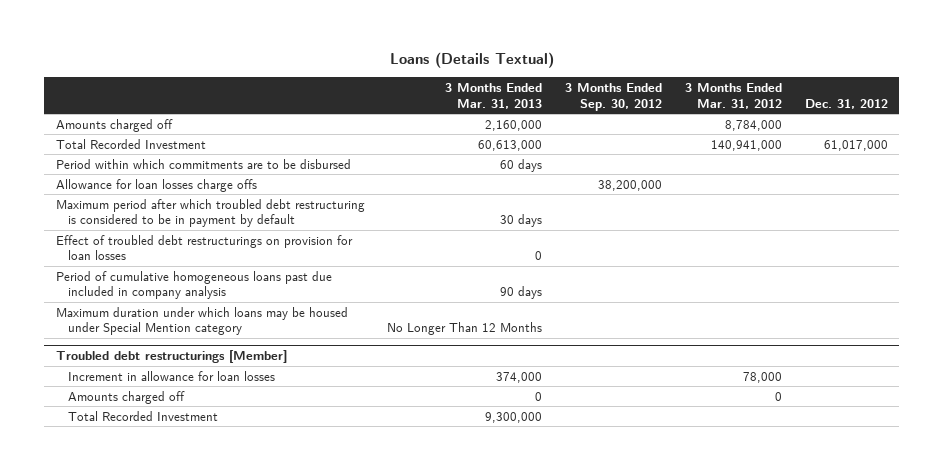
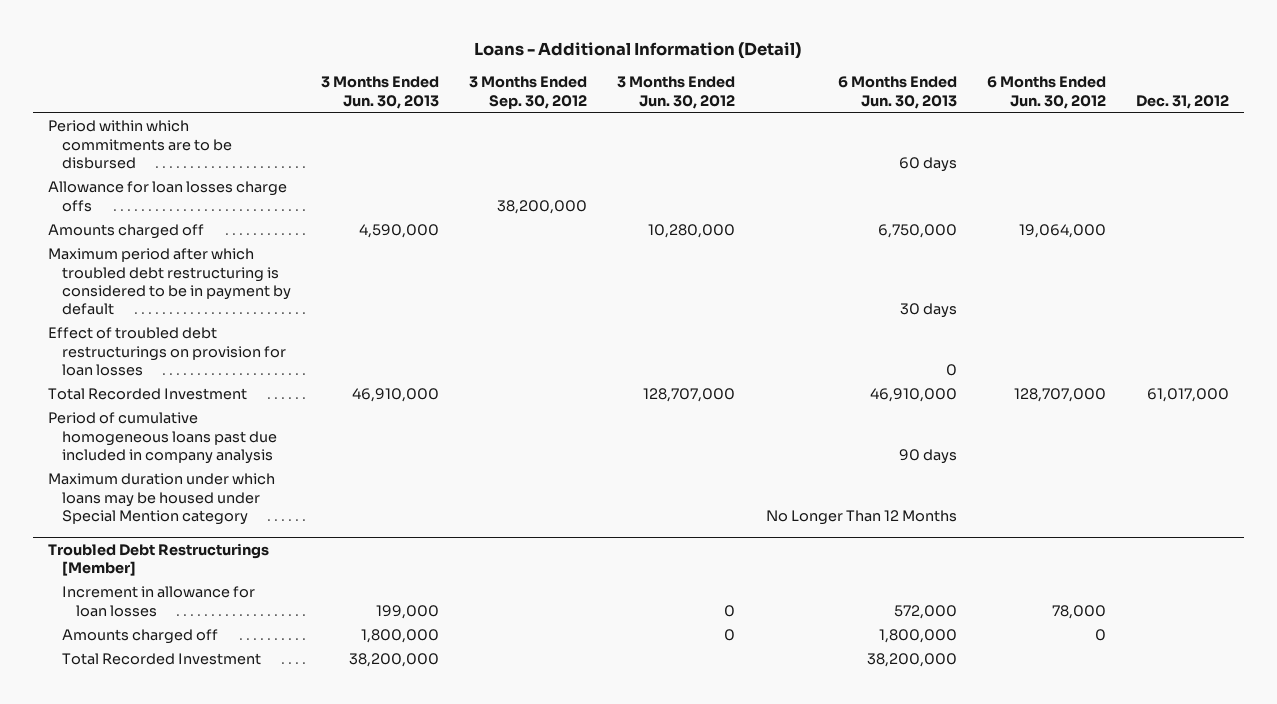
[389,52,554,69] Loans (Details Textual) -> [474,42,802,60] Loans - Additional Information (Detail)
[445,83,543,109] 3 Months Ended Mar. 31, 2013 -> none
[684,83,782,109] 3 Months Ended Mar. 31, 2012 -> none
none -> [321,76,440,109] 3 Months Ended Jun. 30, 2013
none -> [617,76,736,109] 3 Months Ended Jun. 30, 2012
none -> [837,76,957,109] 6 Months Ended Jun. 30, 2013
none -> [986,76,1106,109] 6 Months Ended Jun. 30, 2012
[55,118,173,132] Amounts charged off -> [48,224,205,240] Amounts charged off
[55,138,206,149] Total Recorded Investment -> [48,388,248,401] Total Recorded Investment
[55,350,287,364] Troubled debt restructurings [Member] -> [48,542,270,576] Troubled Debt Restructurings [Member]

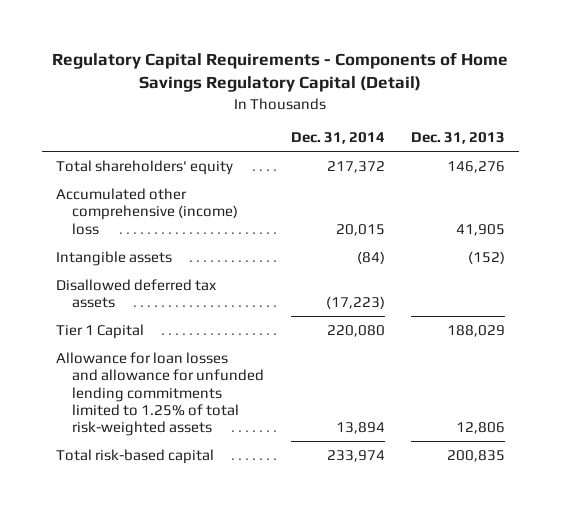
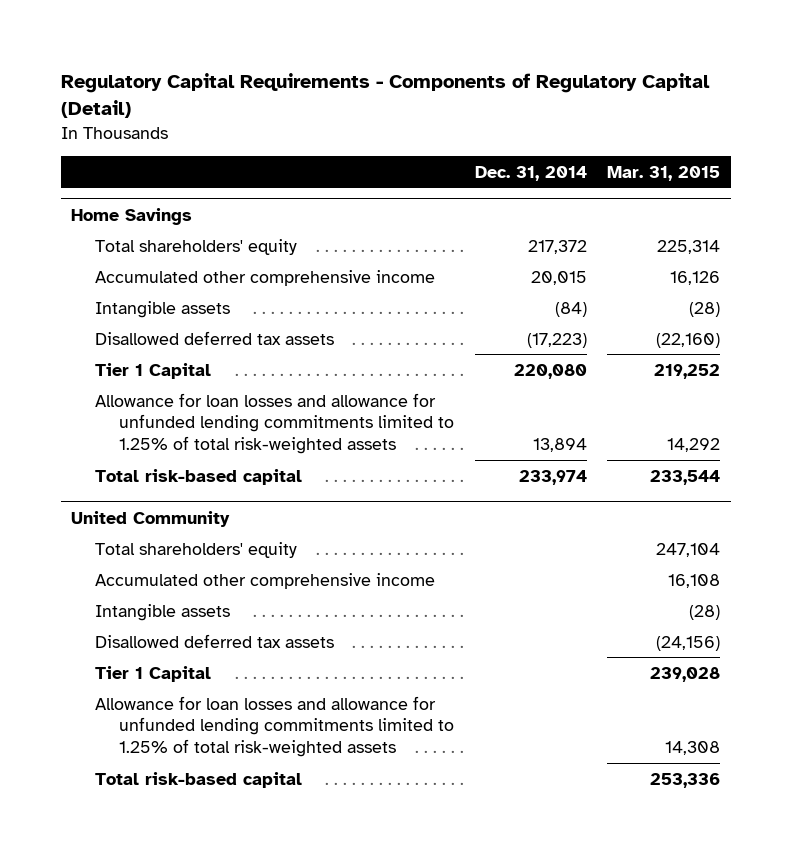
[52,52,509,93] Regulatory Capital Requirements - Components of Home Savings Regulatory Capital (Detail) -> [60,72,710,118] Regulatory Capital Requirements - Components of Regulatory Capital (Detail)
[411,132,506,145] Dec. 31, 2013 -> none
none -> [607,165,721,181] Mar. 31, 2015
none -> [71,207,193,225] Home Savings
[55,187,238,235] Accumulated other comprehensive (income) loss -> [94,269,435,286] Accumulated other comprehensive income
none -> [71,510,231,527] United Community
none -> [94,541,297,558] Total shareholders' equity
none -> [94,572,435,589] Accumulated other comprehensive income
none -> [94,603,230,621] Intangible assets
none -> [94,633,334,648] Disallowed deferred tax assets
none -> [94,665,211,682] Tier 1 Capital
none -> [94,695,454,758] Allowance for loan losses and allowance for unfunded lending commitments limited to 1.25% of total risk-weighted assets
none -> [94,771,302,788] Total risk-based capital

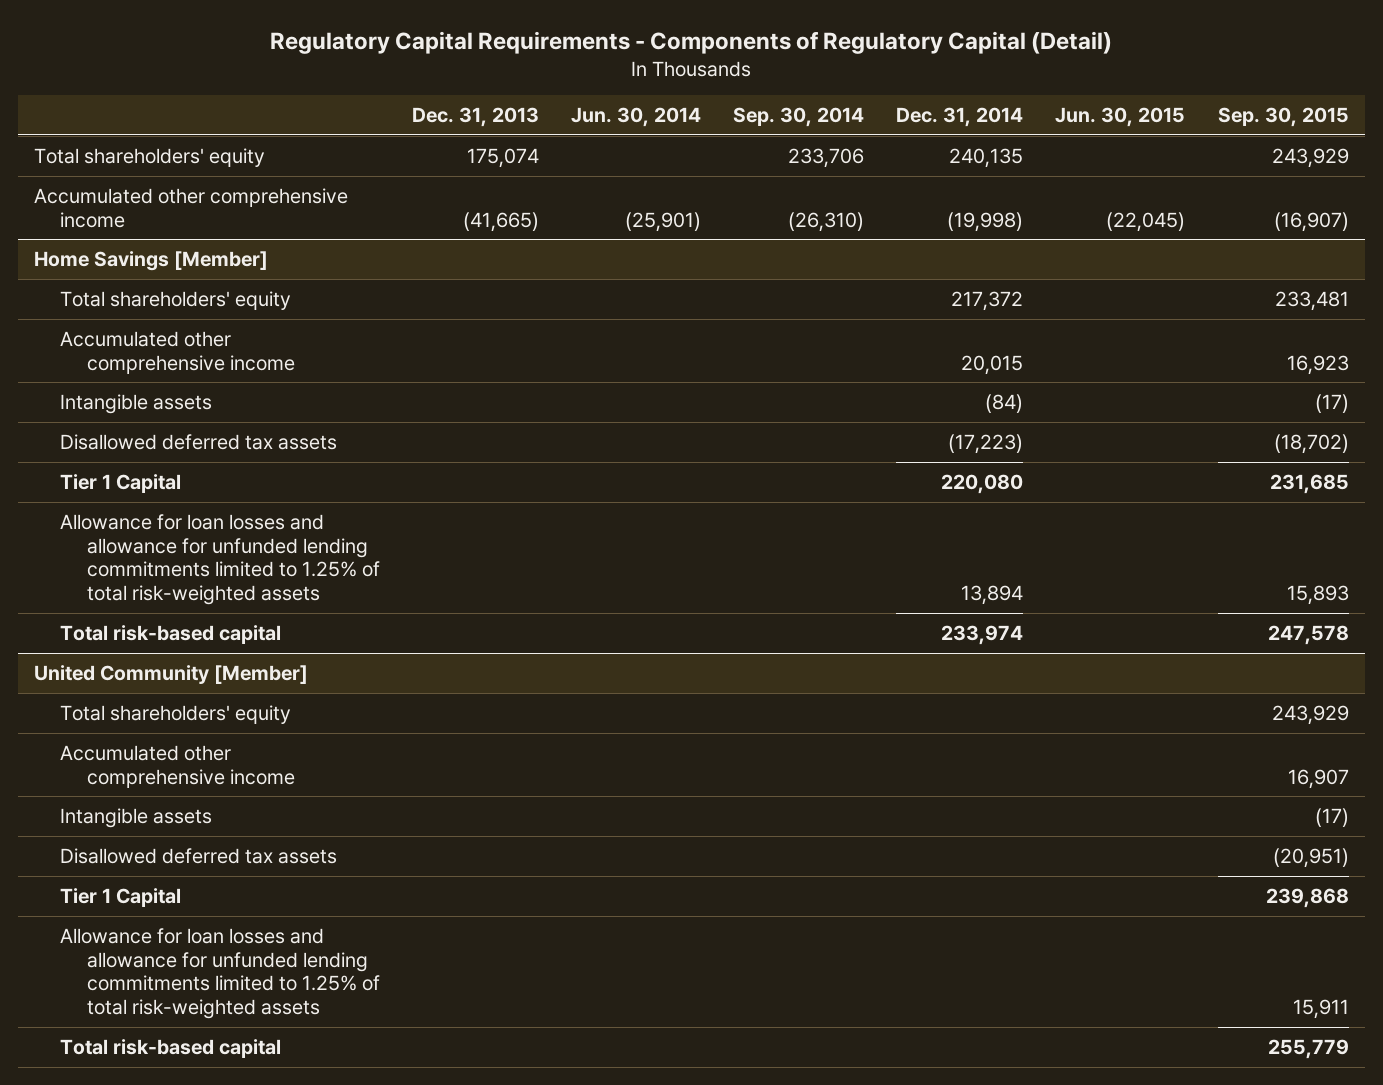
[607,165,721,181] Mar. 31, 2015 -> none
none -> [411,107,539,128] Dec. 31, 2013
none -> [571,107,702,128] Jun. 30, 2014
none -> [733,107,865,128] Sep. 30, 2014
none -> [1055,107,1186,128] Jun. 30, 2015
none -> [1217,107,1349,128] Sep. 30, 2015
none -> [34,147,266,167] Total shareholders' equity
none -> [34,187,349,228] Accumulated other comprehensive income
[71,207,193,225] Home Savings -> [34,250,269,271] Home Savings [Member]
[71,510,231,527] United Community -> [34,664,309,684] United Community [Member]

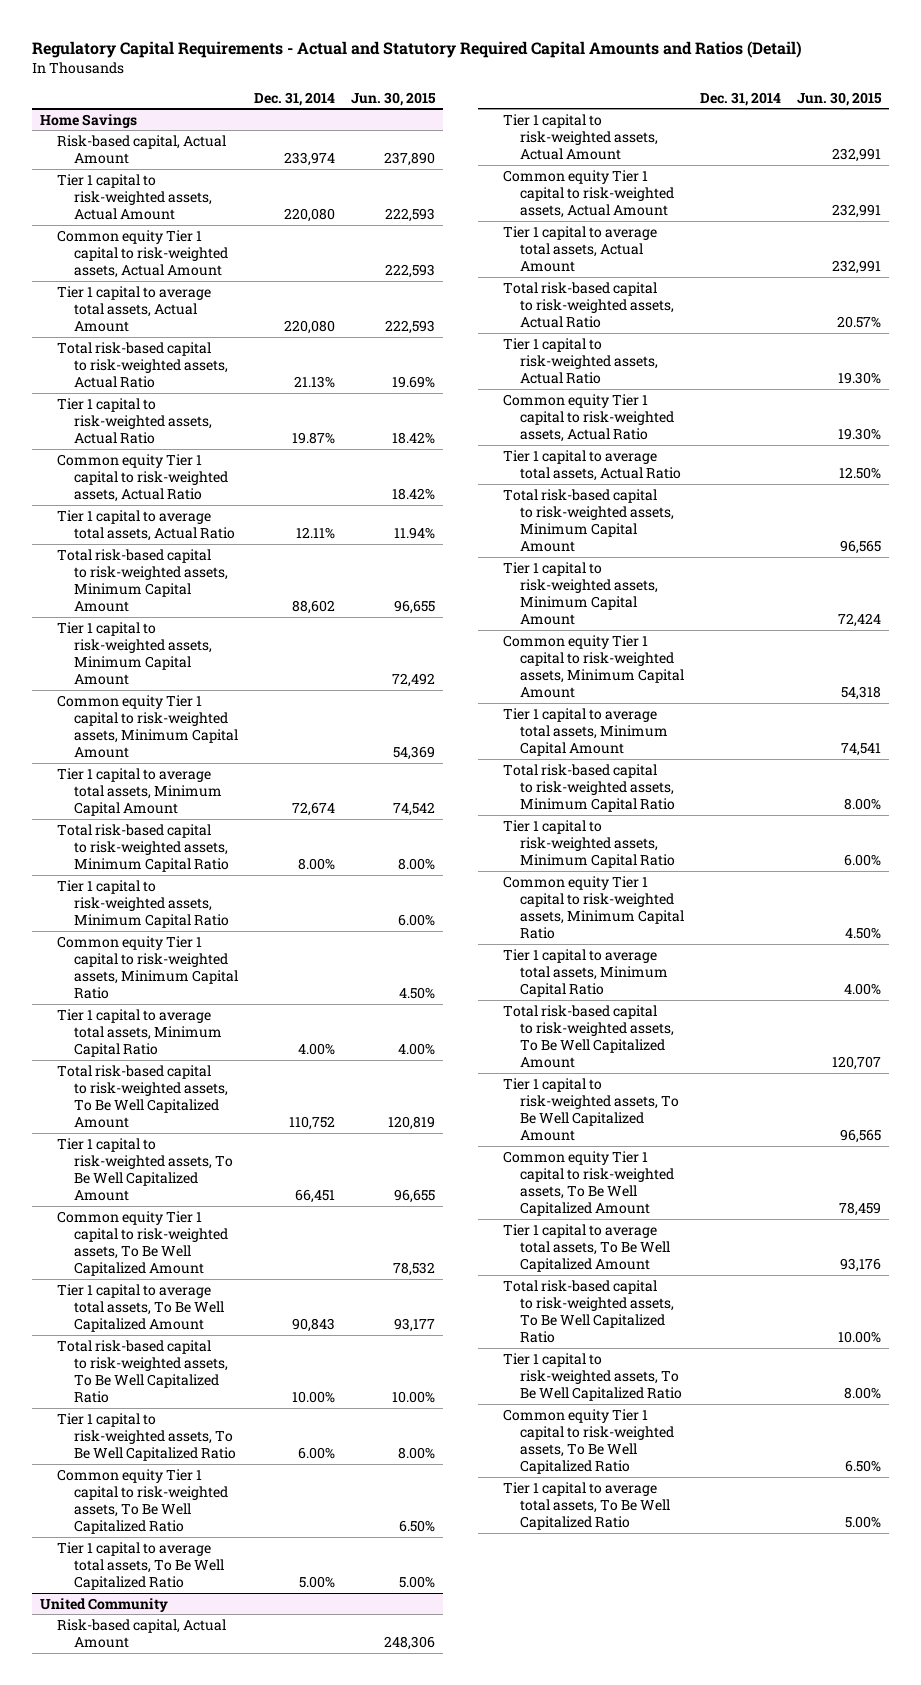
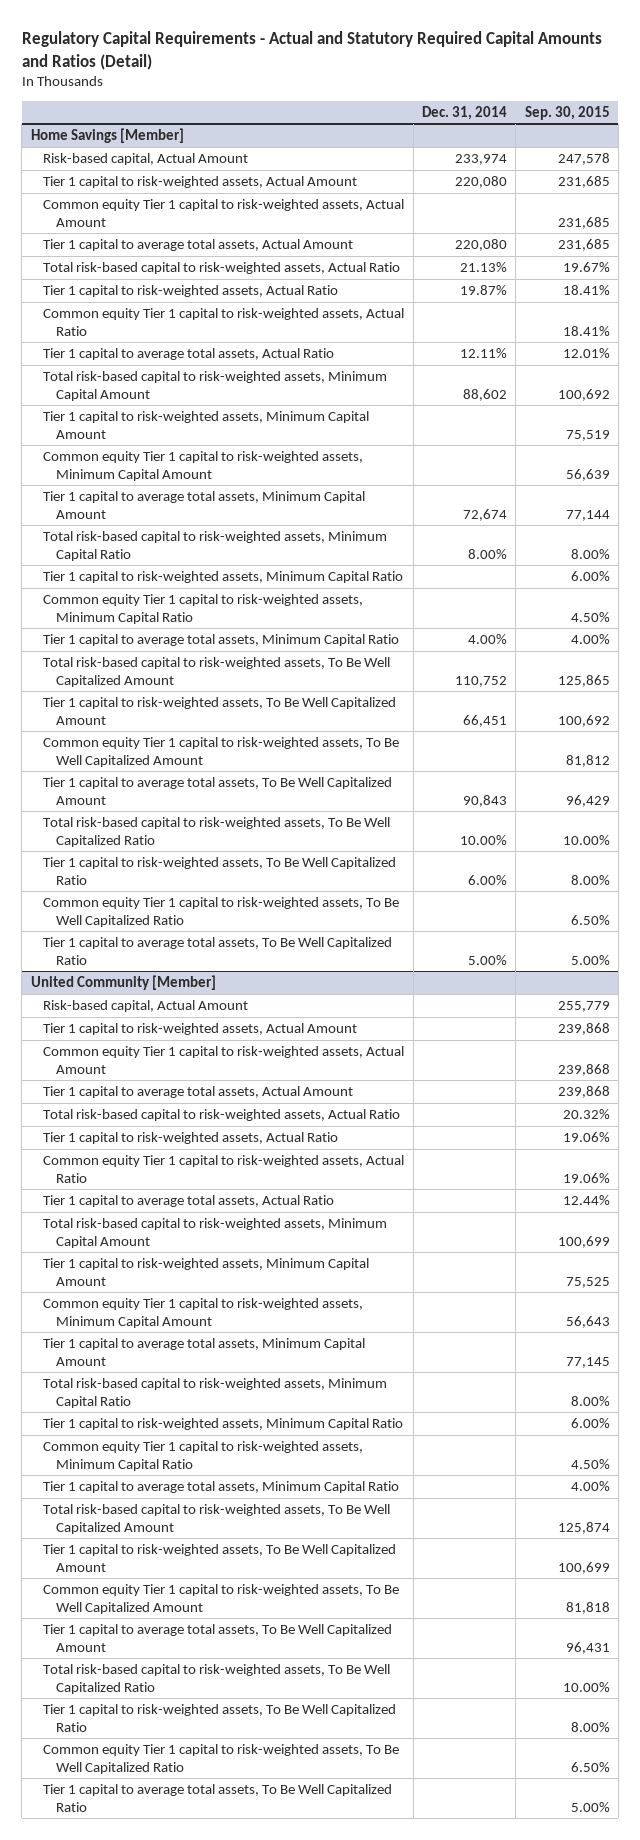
[351,91,437,106] Jun. 30, 2015 -> none
none -> [524,105,610,120] Sep. 30, 2015
[40,113,138,128] Home Savings -> [30,128,184,144] Home Savings [Member]
[40,1597,169,1612] United Community -> [30,975,216,991] United Community [Member]

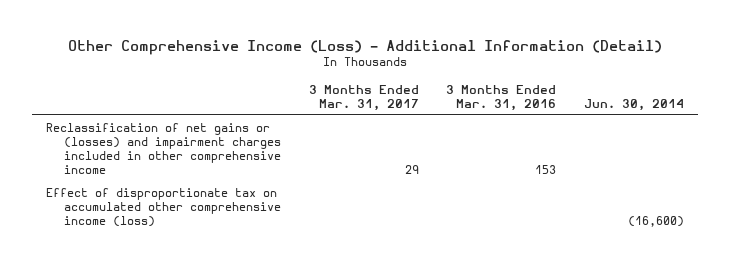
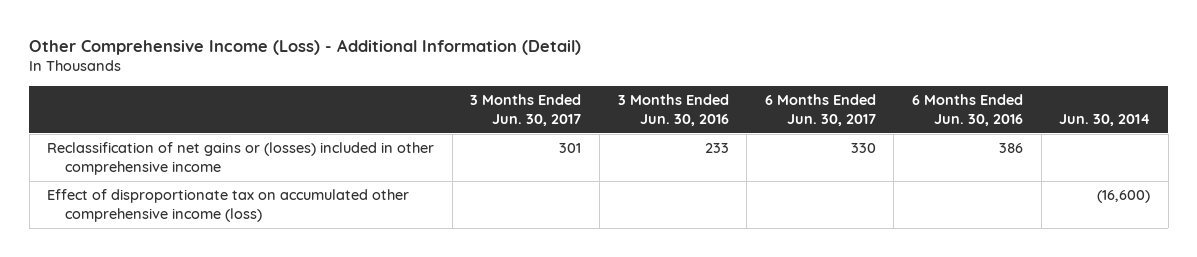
[308,84,419,111] 3 Months Ended Mar. 31, 2017 -> none
[446,84,557,111] 3 Months Ended Mar. 31, 2016 -> none
none -> [470,94,582,126] 3 Months Ended Jun. 30, 2017
none -> [617,94,729,126] 3 Months Ended Jun. 30, 2016
none -> [764,94,876,126] 6 Months Ended Jun. 30, 2017
none -> [911,94,1023,126] 6 Months Ended Jun. 30, 2016
[46,122,282,174] Reclassification of net gains or (losses) and impairment charges included in other comprehensive income -> [47,142,435,175] Reclassification of net gains or (losses) included in other comprehensive income

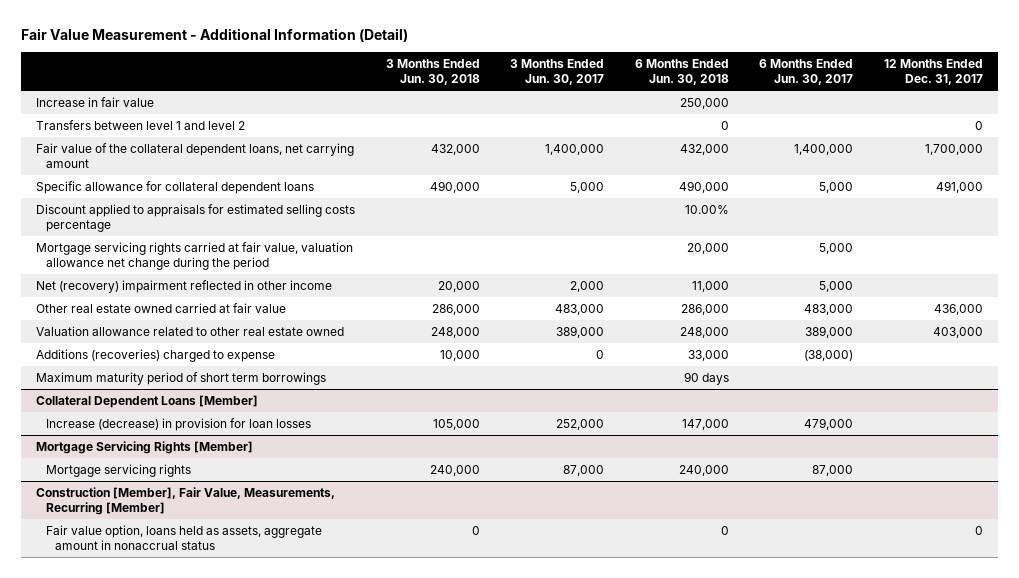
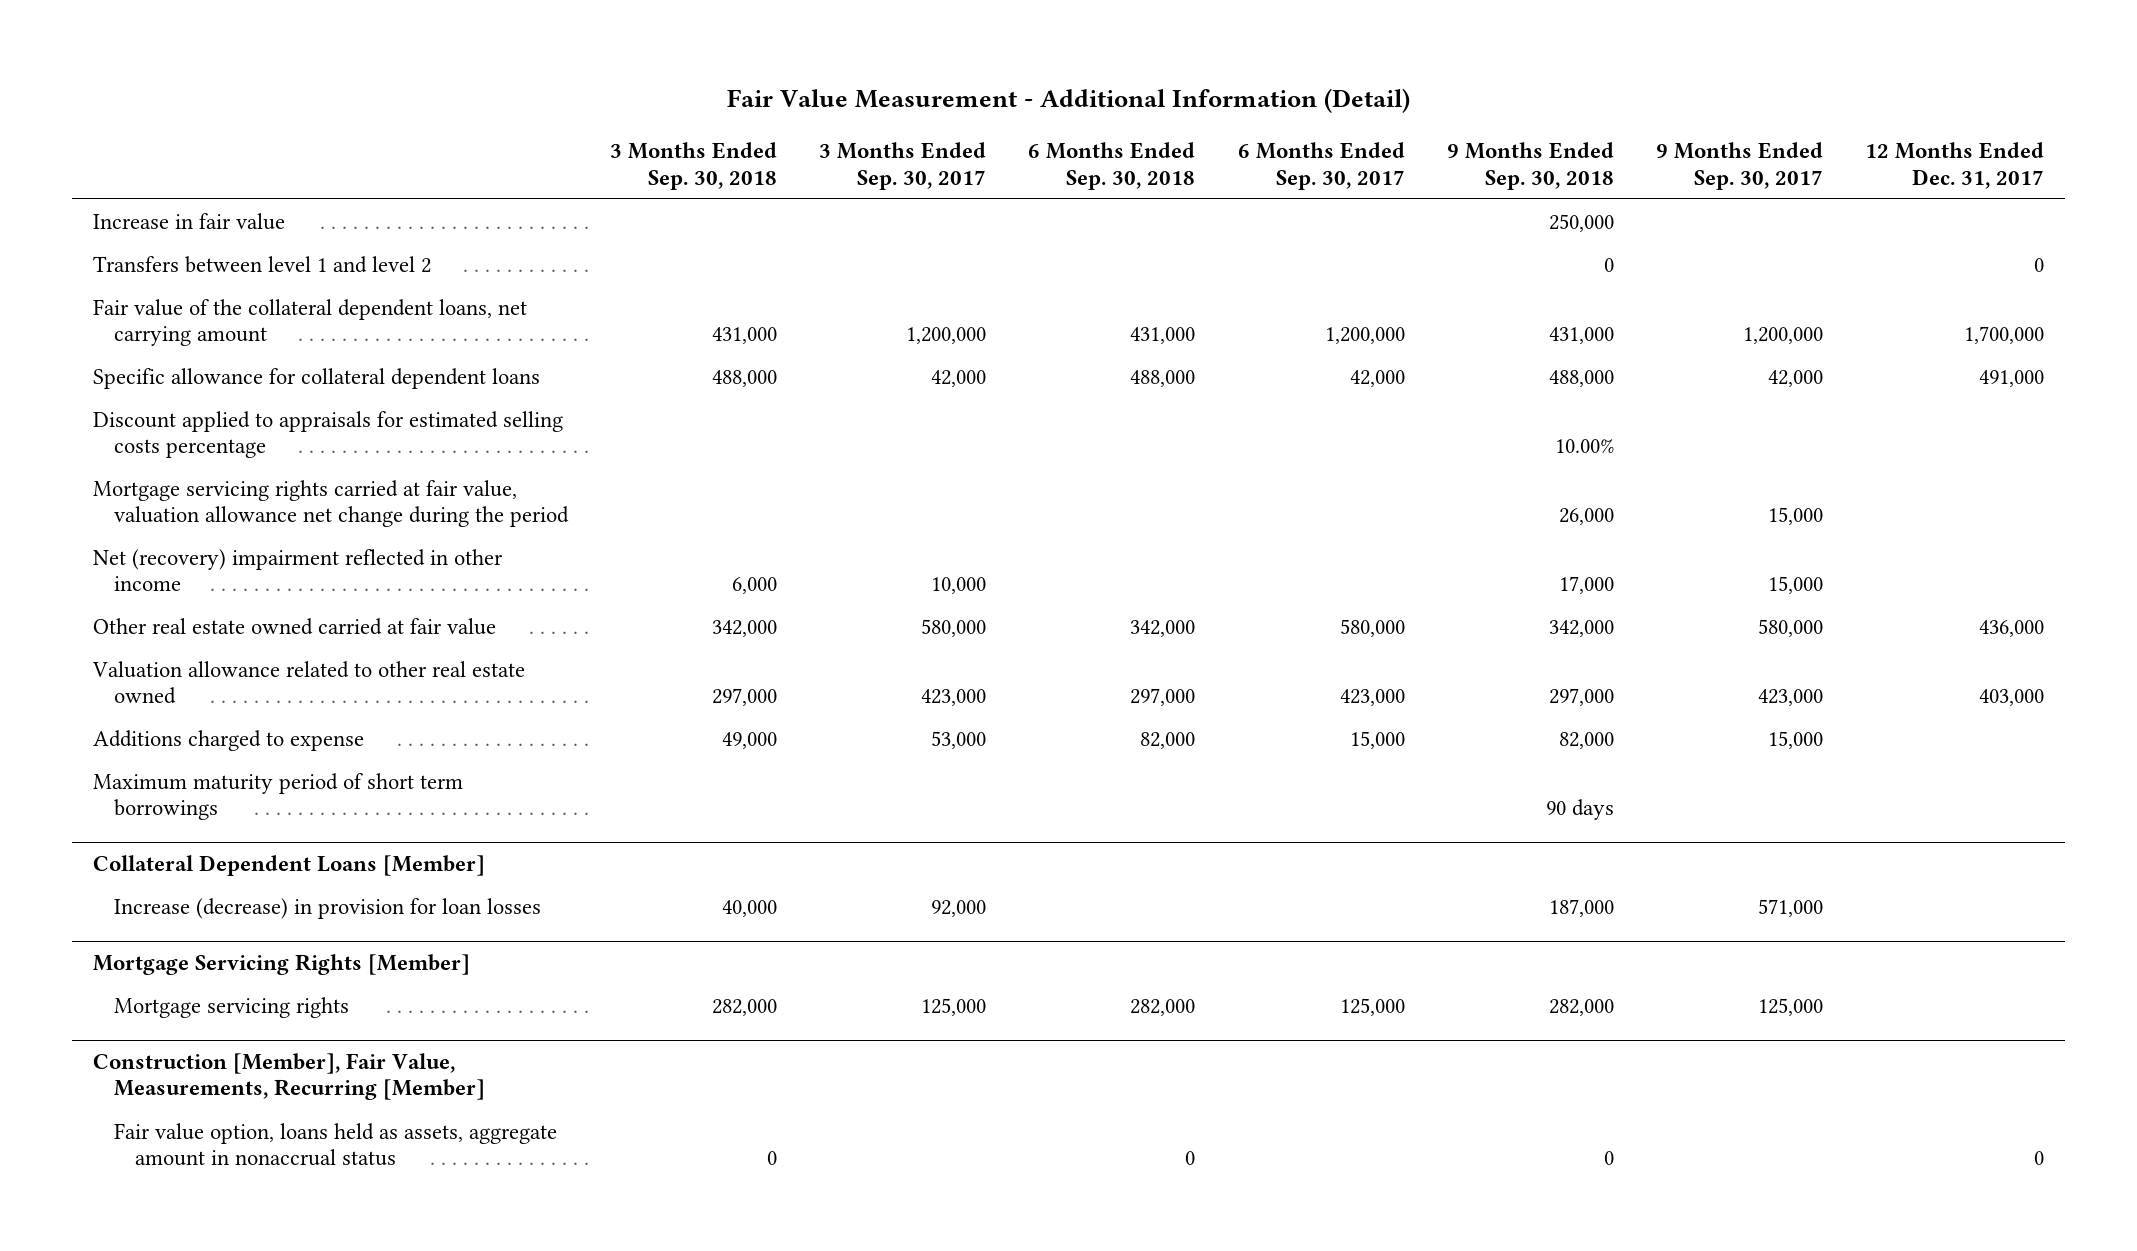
[385,59,480,86] 3 Months Ended Jun. 30, 2018 -> none
[510,59,605,86] 3 Months Ended Jun. 30, 2017 -> none
[634,59,729,86] 6 Months Ended Jun. 30, 2018 -> none
[759,59,854,86] 6 Months Ended Jun. 30, 2017 -> none
none -> [610,142,778,190] 3 Months Ended Sep. 30, 2018
none -> [819,142,987,190] 3 Months Ended Sep. 30, 2017
none -> [1028,142,1196,190] 6 Months Ended Sep. 30, 2018
none -> [1237,142,1405,190] 6 Months Ended Sep. 30, 2017
none -> [1446,142,1614,190] 9 Months Ended Sep. 30, 2018
none -> [1655,142,1823,190] 9 Months Ended Sep. 30, 2017
[36,348,276,362] Additions (recoveries) charged to expense -> [93,729,365,751] Additions charged to expense

